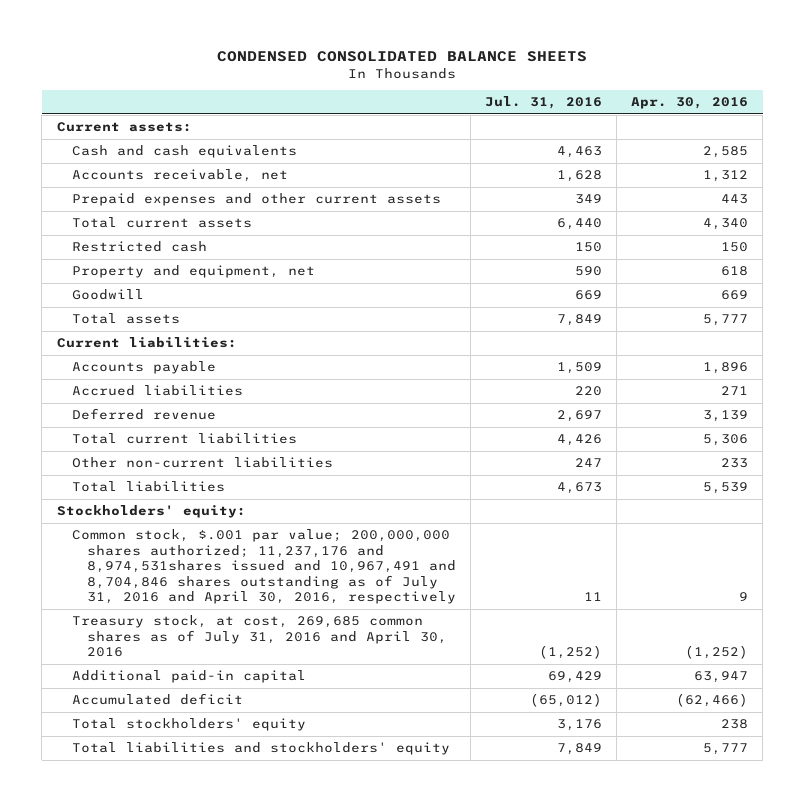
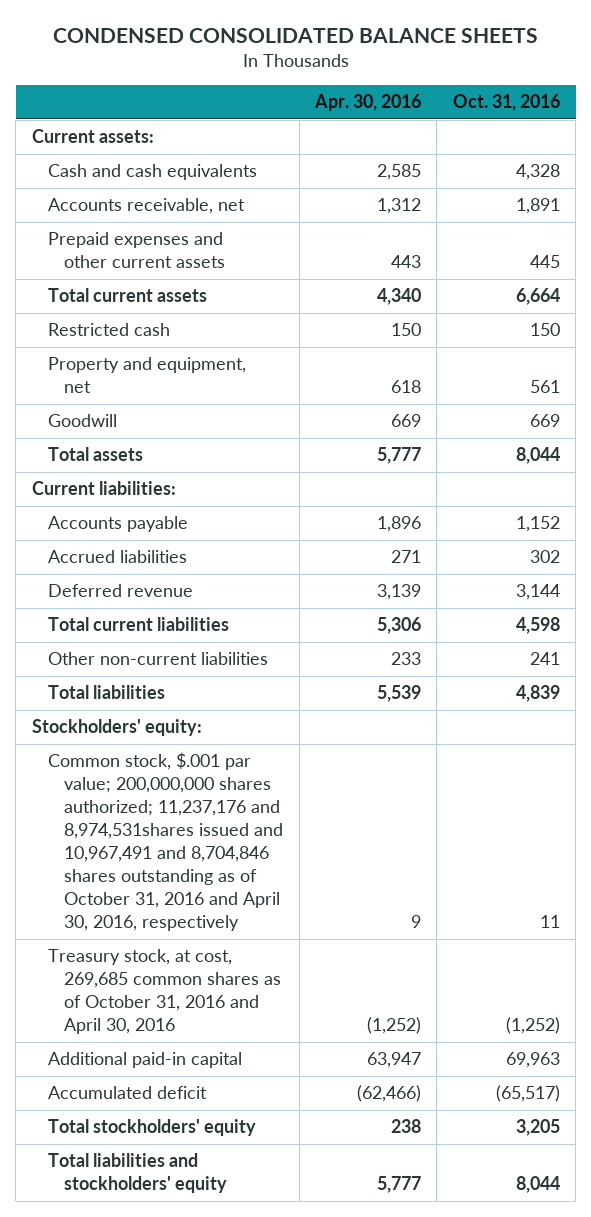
[485,96,603,110] Jul. 31, 2016 -> none
none -> [452,94,560,112] Oct. 31, 2016
[71,529,456,605] Common stock, $.001 par value; 200,000,000 shares authorized; 11,237,176 and 8,974,531shares issued and 10,967,491 and 8,704,846 shares outstanding as of July 31, 2016 and April 30, 2016, respectively -> [47,752,284,932] Common stock, $.001 par value; 200,000,000 shares authorized; 11,237,176 and 8,974,531shares issued and 10,967,491 and 8,704,846 shares outstanding as of October 31, 2016 and April 30, 2016, respectively
[71,615,447,658] Treasury stock, at cost, 269,685 common shares as of July 31, 2016 and April 30, 2016 -> [47,949,282,1035] Treasury stock, at cost, 269,685 common shares as of October 31, 2016 and April 30, 2016

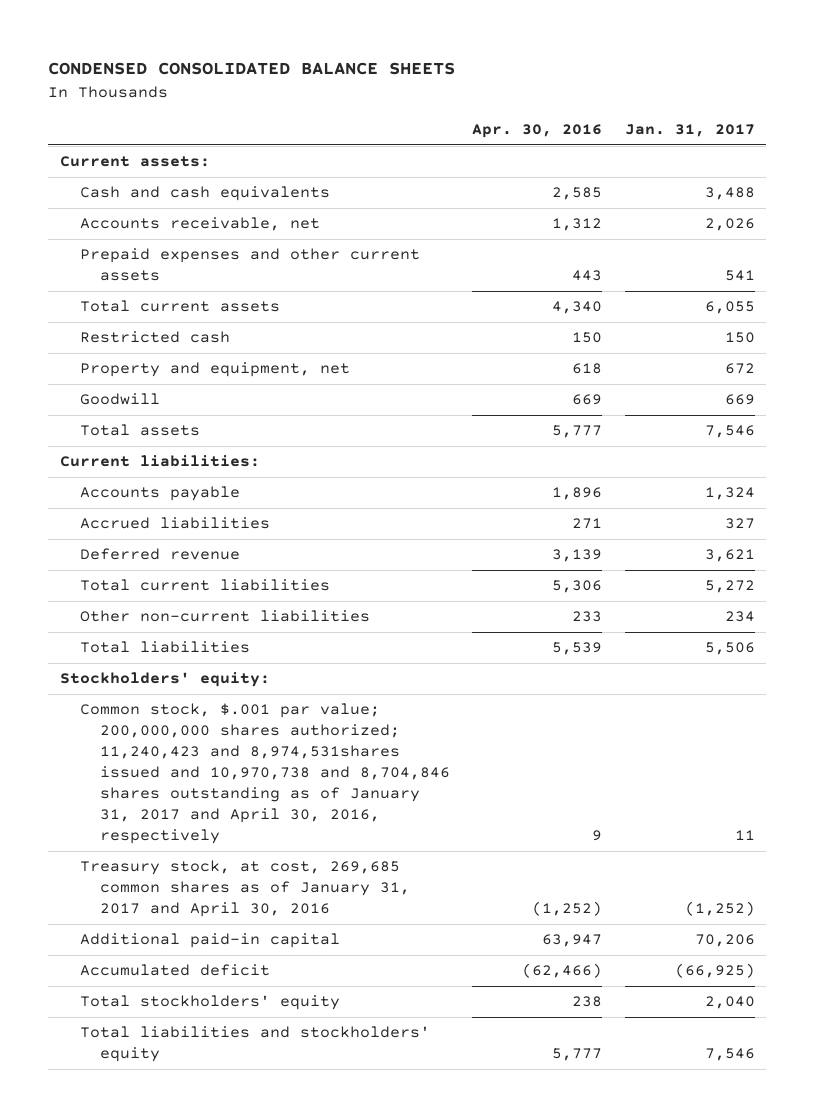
[452,94,560,112] Oct. 31, 2016 -> none
none -> [624,124,755,138] Jan. 31, 2017
[47,752,284,932] Common stock, $.001 par value; 200,000,000 shares authorized; 11,237,176 and 8,974,531shares issued and 10,967,491 and 8,704,846 shares outstanding as of October 31, 2016 and April 30, 2016, respectively -> [79,703,450,845] Common stock, $.001 par value; 200,000,000 shares authorized; 11,240,423 and 8,974,531shares issued and 10,970,738 and 8,704,846 shares outstanding as of January 31, 2017 and April 30, 2016, respectively
[47,949,282,1035] Treasury stock, at cost, 269,685 common shares as of October 31, 2016 and April 30, 2016 -> [79,860,410,918] Treasury stock, at cost, 269,685 common shares as of January 31, 2017 and April 30, 2016

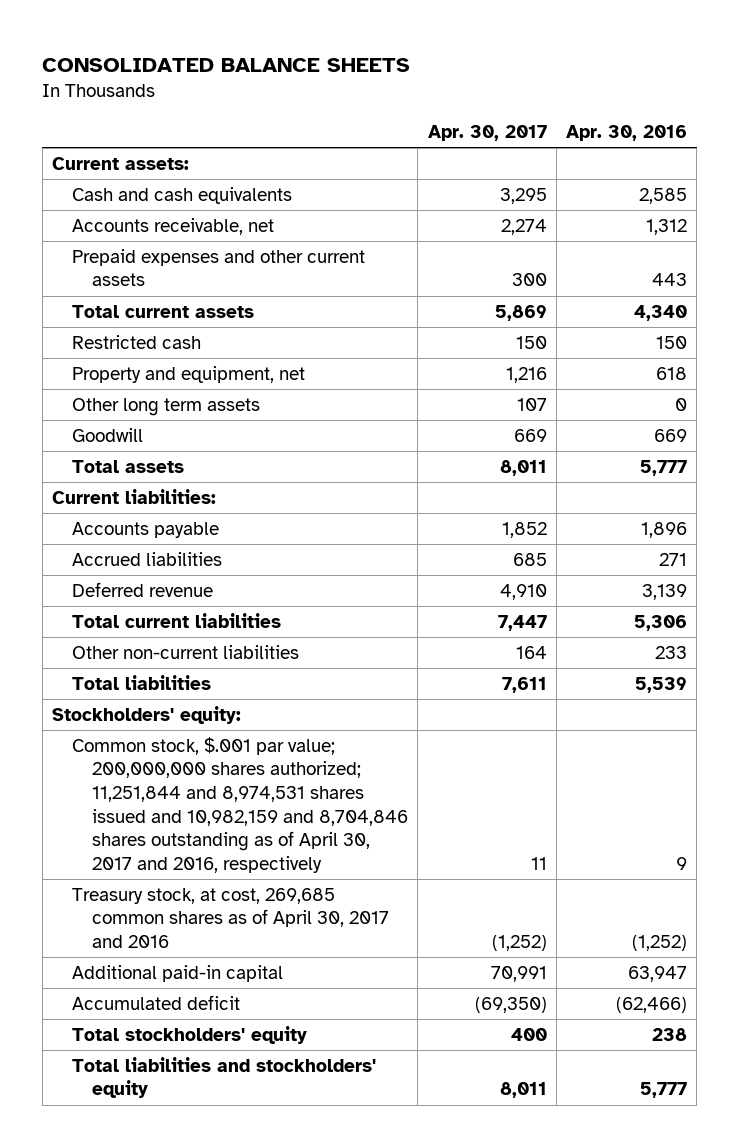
[48,62,456,76] CONDENSED CONSOLIDATED BALANCE SHEETS -> [42,57,411,72] CONSOLIDATED BALANCE SHEETS
[624,124,755,138] Jan. 31, 2017 -> none
none -> [427,125,547,142] Apr. 30, 2017
none -> [71,397,260,416] Other long term assets
[79,703,450,845] Common stock, $.001 par value; 200,000,000 shares authorized; 11,240,423 and 8,974,531shares issued and 10,970,738 and 8,704,846 shares outstanding as of January 31, 2017 and April 30, 2016, respectively -> [71,736,408,873] Common stock, $.001 par value; 200,000,000 shares authorized; 11,251,844 and 8,974,531 shares issued and 10,982,159 and 8,704,846 shares outstanding as of April 30, 2017 and 2016, respectively
[79,860,410,918] Treasury stock, at cost, 269,685 common shares as of January 31, 2017 and April 30, 2016 -> [71,887,389,949] Treasury stock, at cost, 269,685 common shares as of April 30, 2017 and 2016

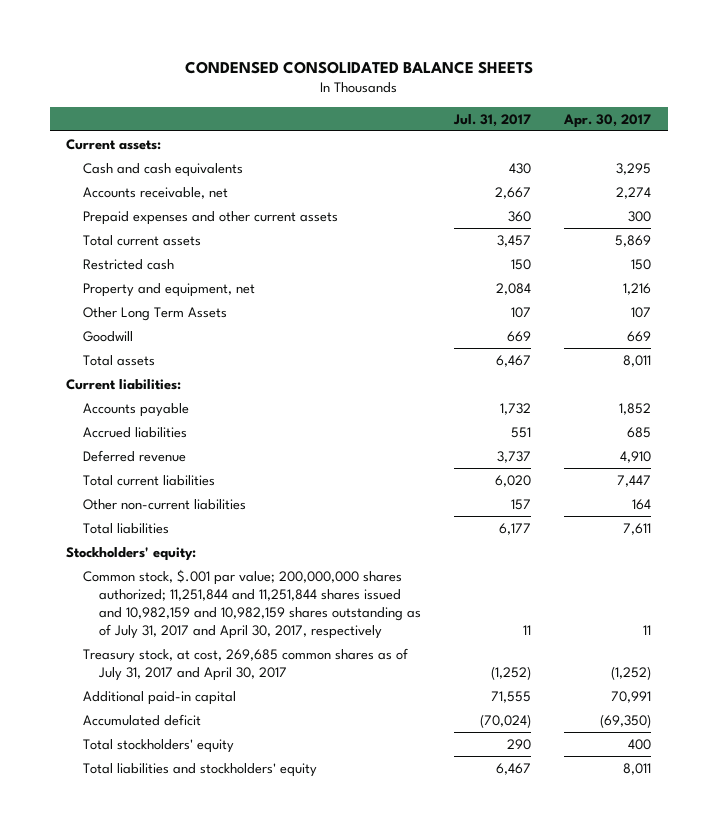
[42,57,411,72] CONSOLIDATED BALANCE SHEETS -> [184,60,533,74] CONDENSED CONSOLIDATED BALANCE SHEETS
[566,125,688,142] Apr. 30, 2016 -> none
none -> [453,113,532,127] Jul. 31, 2017
[71,397,260,416] Other long term assets -> [82,306,227,321] Other Long Term Assets
[71,736,408,873] Common stock, $.001 par value; 200,000,000 shares authorized; 11,251,844 and 8,974,531 shares issued and 10,982,159 and 8,704,846 shares outstanding as of April 30, 2017 and 2016, respectively -> [82,568,422,639] Common stock, $.001 par value; 200,000,000 shares authorized; 11,251,844 and 11,251,844 shares issued and 10,982,159 and 10,982,159 shares outstanding as of July 31, 2017 and April 30, 2017, respectively
[71,887,389,949] Treasury stock, at cost, 269,685 common shares as of April 30, 2017 and 2016 -> [82,647,408,681] Treasury stock, at cost, 269,685 common shares as of July 31, 2017 and April 30, 2017

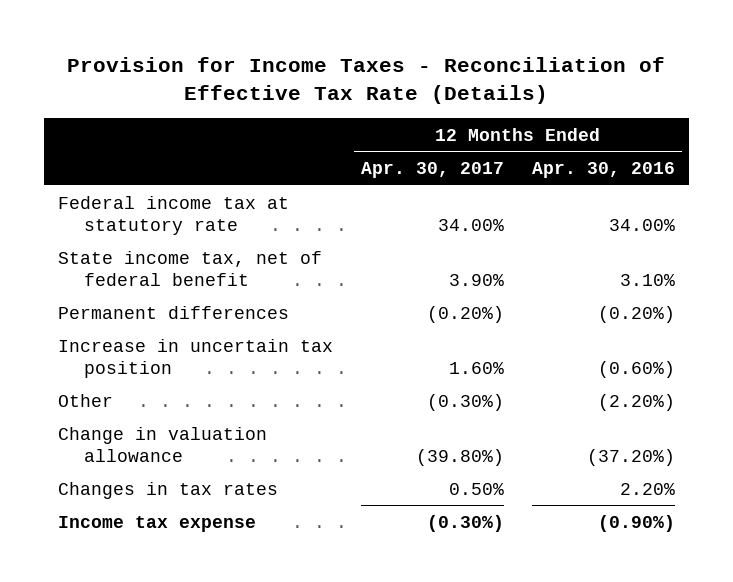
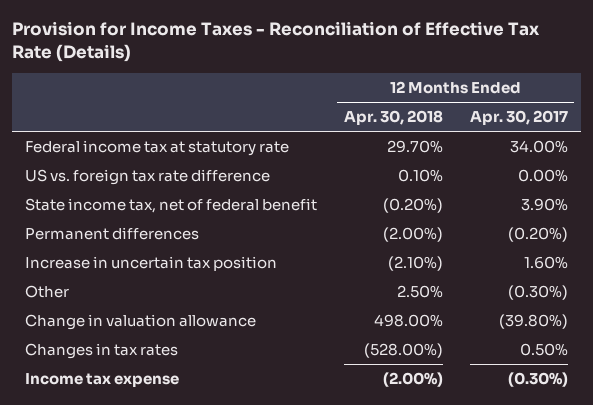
[531,161,675,178] Apr. 30, 2016 -> none
none -> [344,109,444,125] Apr. 30, 2018
none -> [25,168,271,185] US vs. foreign tax rate difference

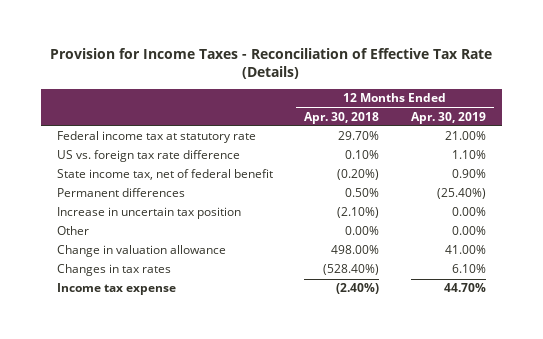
[469,109,568,125] Apr. 30, 2017 -> none
none -> [411,111,487,124] Apr. 30, 2019
[383,226,444,242] (2.00%) -> [345,188,380,198] 0.50%
[397,284,444,298] 2.50% -> [345,226,380,236] 0.00%
[364,342,444,358] (528.00%) -> [323,264,380,276] (528.40%)
[383,371,444,387] (2.00%) -> [336,283,380,295] (2.40%)

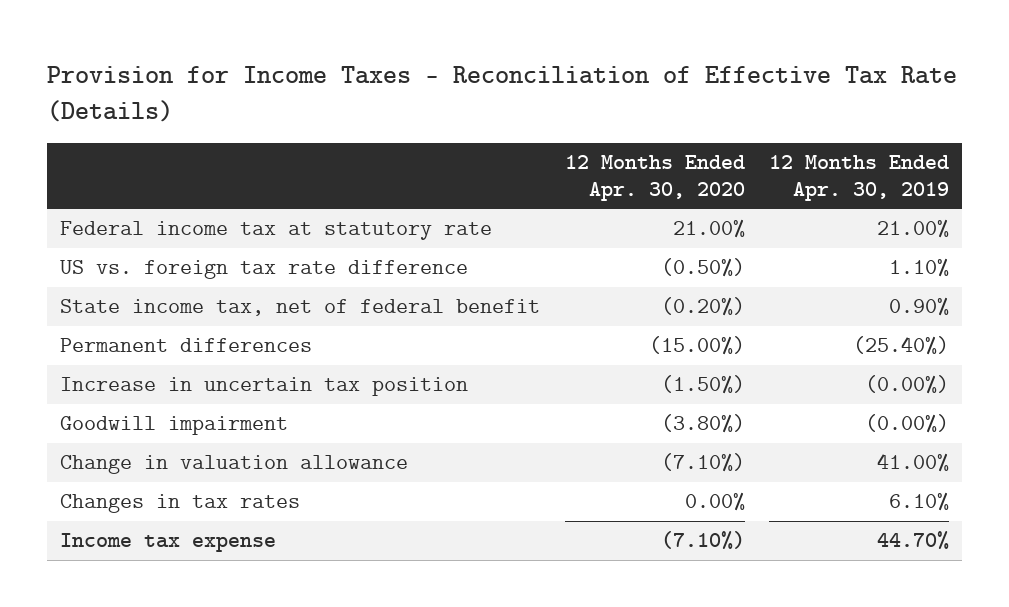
[304,111,380,124] Apr. 30, 2018 -> none
none -> [564,155,745,201] 12 Months Ended Apr. 30, 2020
[56,226,89,236] Other -> none
[452,207,487,217] 0.00% -> [865,375,950,395] (0.00%)
none -> [59,416,288,436] Goodwill impairment

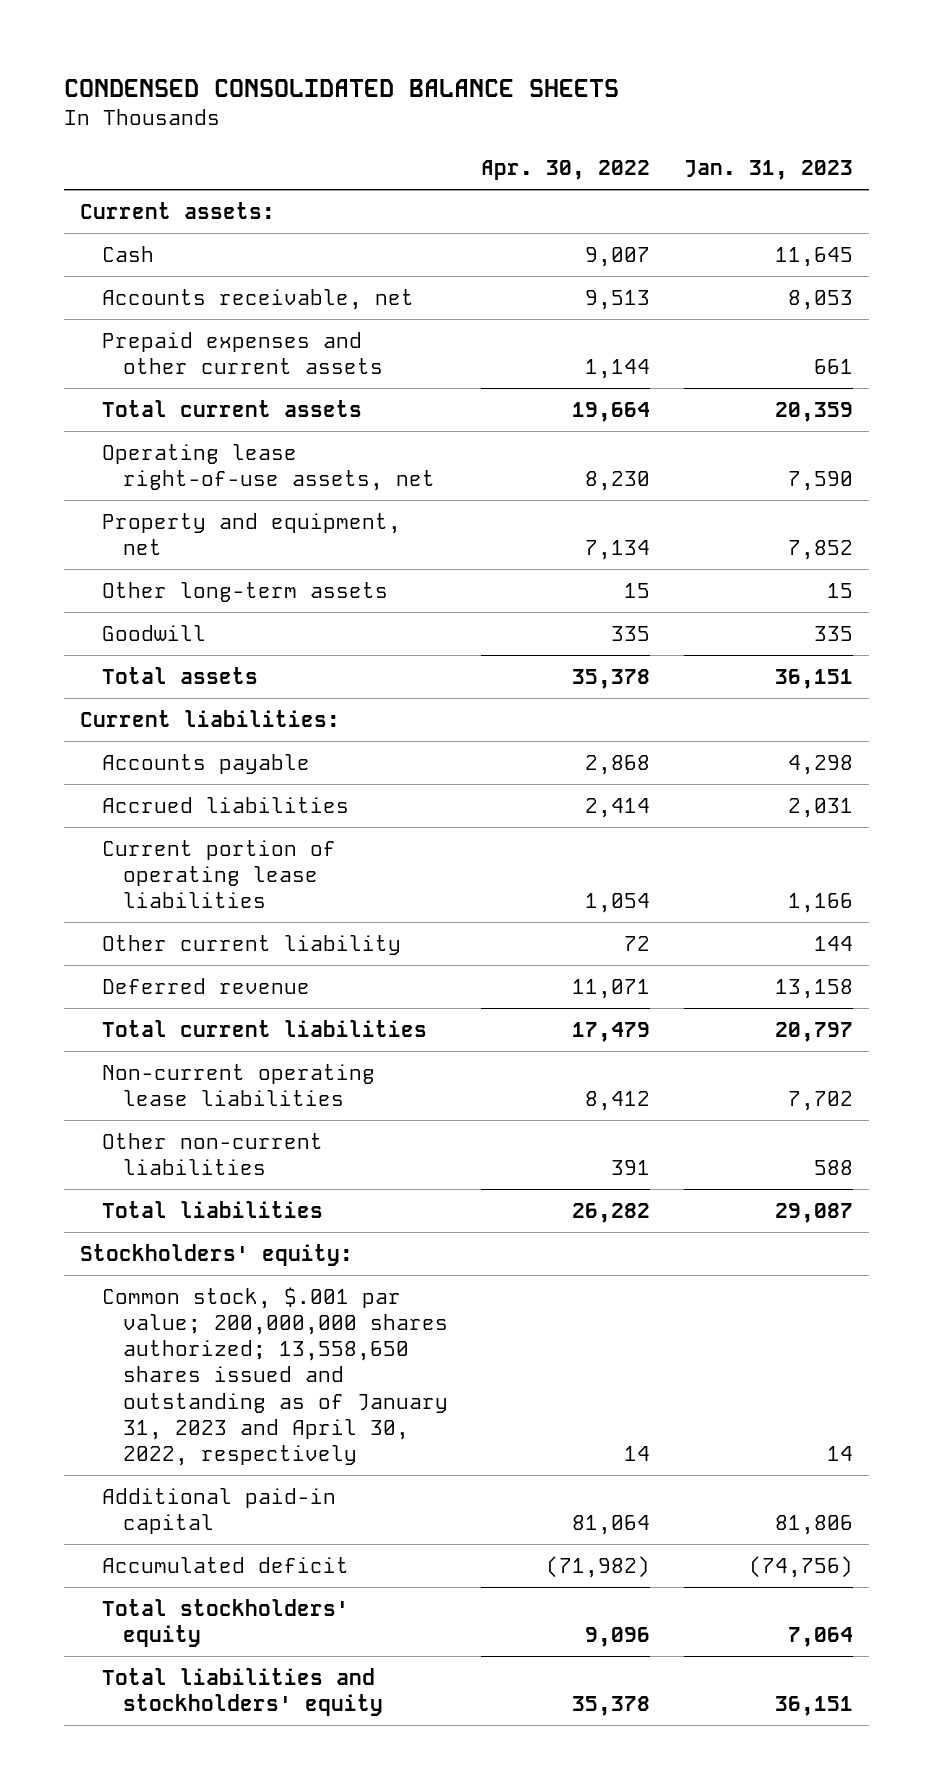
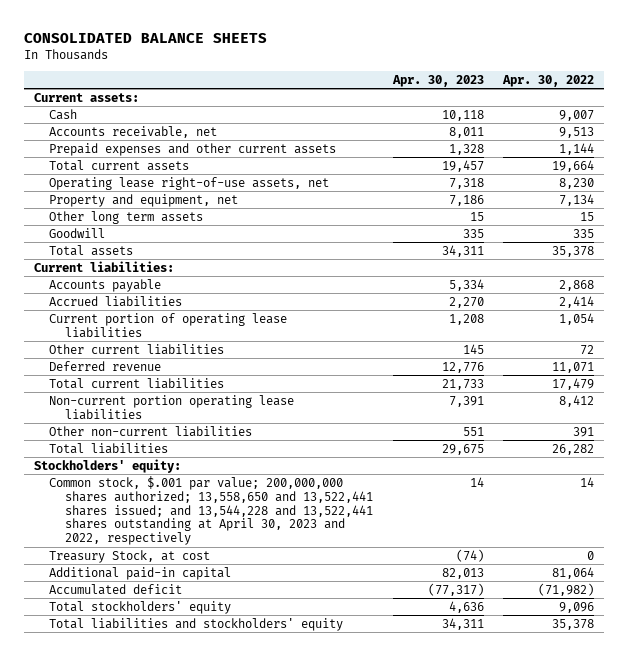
[63,78,619,97] CONDENSED CONSOLIDATED BALANCE SHEETS -> [24,32,268,43] CONSOLIDATED BALANCE SHEETS
[683,160,853,181] Jan. 31, 2023 -> none
none -> [391,74,484,87] Apr. 30, 2023
[101,581,388,602] Other long-term assets -> [49,210,204,224] Other long term assets
[101,934,401,955] Other current liability -> [49,343,225,355] Other current liabilities
[101,1063,375,1107] Non-current operating lease liabilities -> [49,394,295,420] Non-current portion operating lease liabilities
[101,1286,449,1467] Common stock, $.001 par value; 200,000,000 shares authorized; 13,558,650 shares issued and outstanding as of January 31, 2023 and April 30, 2022, respectively -> [49,475,373,546] Common stock, $.001 par value; 200,000,000 shares authorized; 13,558,650 and 13,522,441 shares issued; and 13,544,228 and 13,522,441 shares outstanding at April 30, 2023 and 2022, respectively
none -> [49,549,211,563] Treasury Stock, at cost

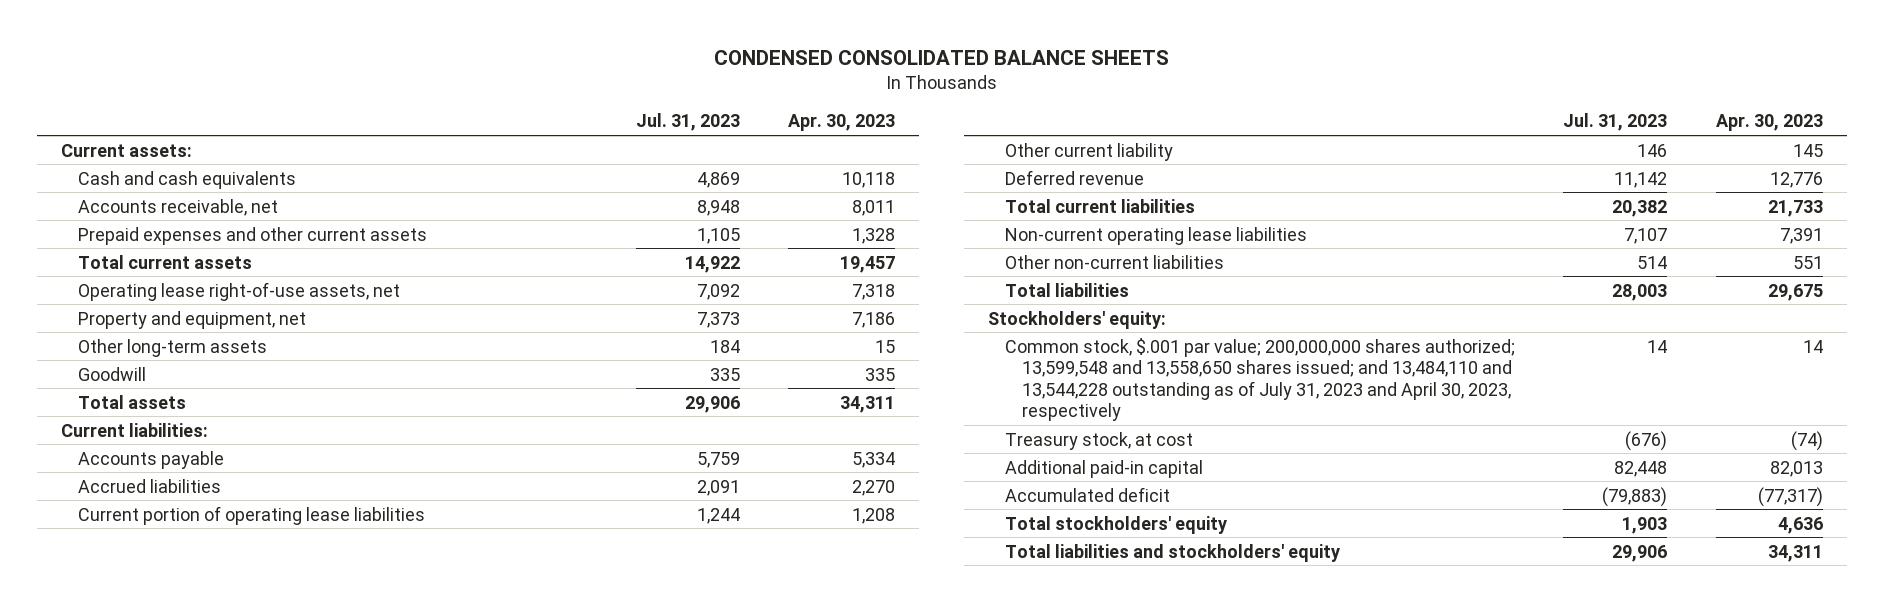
[24,32,268,43] CONSOLIDATED BALANCE SHEETS -> [713,49,1169,65] CONDENSED CONSOLIDATED BALANCE SHEETS
[502,74,595,87] Apr. 30, 2022 -> none
none -> [635,113,740,132] Jul. 31, 2023
[49,108,78,120] Cash -> [77,170,296,189] Cash and cash equivalents
[49,210,204,224] Other long term assets -> [77,338,267,357] Other long-term assets
[49,343,225,355] Other current liabilities -> [1004,142,1173,161] Other current liability
[49,394,295,420] Non-current portion operating lease liabilities -> [1004,226,1307,245] Non-current operating lease liabilities
[49,475,373,546] Common stock, $.001 par value; 200,000,000 shares authorized; 13,558,650 and 13,522,441 shares issued; and 13,544,228 and 13,522,441 shares outstanding at April 30, 2023 and 2022, respectively -> [1004,337,1515,422] Common stock, $.001 par value; 200,000,000 shares authorized; 13,599,548 and 13,558,650 shares issued; and 13,484,110 and 13,544,228 outstanding as of July 31, 2023 and April 30, 2023, respectively
[49,549,211,563] Treasury Stock, at cost -> [1004,431,1193,450] Treasury stock, at cost

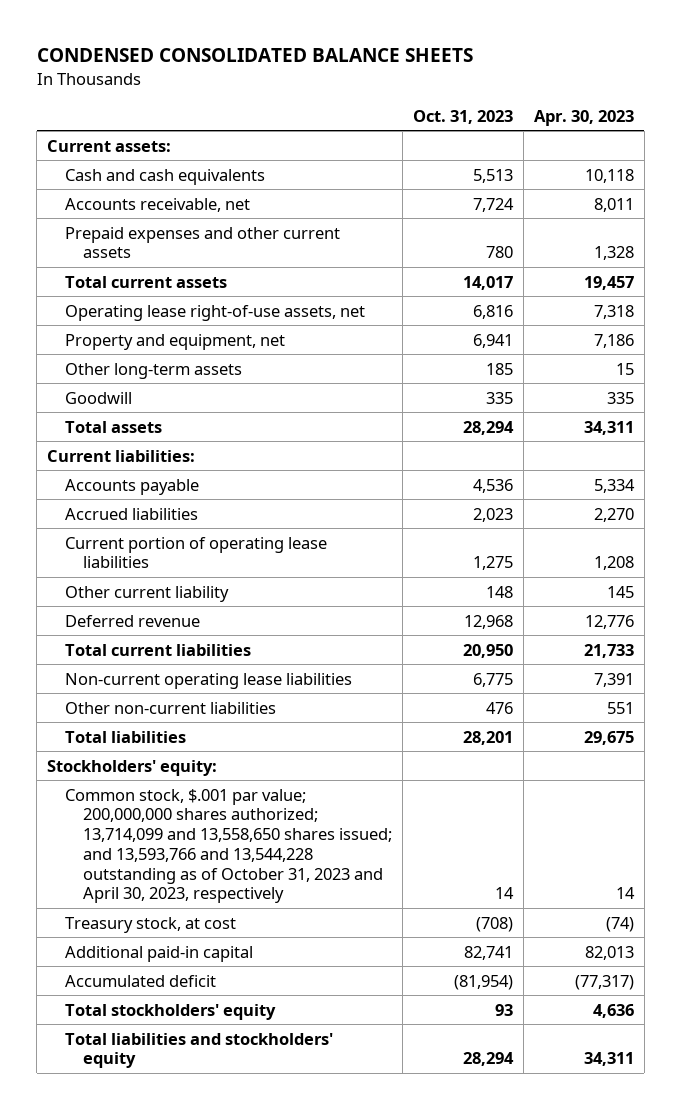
[635,113,740,132] Jul. 31, 2023 -> none
none -> [412,109,513,124] Oct. 31, 2023
[1004,337,1515,422] Common stock, $.001 par value; 200,000,000 shares authorized; 13,599,548 and 13,558,650 shares issued; and 13,484,110 and 13,544,228 outstanding as of July 31, 2023 and April 30, 2023, respectively -> [64,788,392,904] Common stock, $.001 par value; 200,000,000 shares authorized; 13,714,099 and 13,558,650 shares issued; and 13,593,766 and 13,544,228 outstanding as of October 31, 2023 and April 30, 2023, respectively

